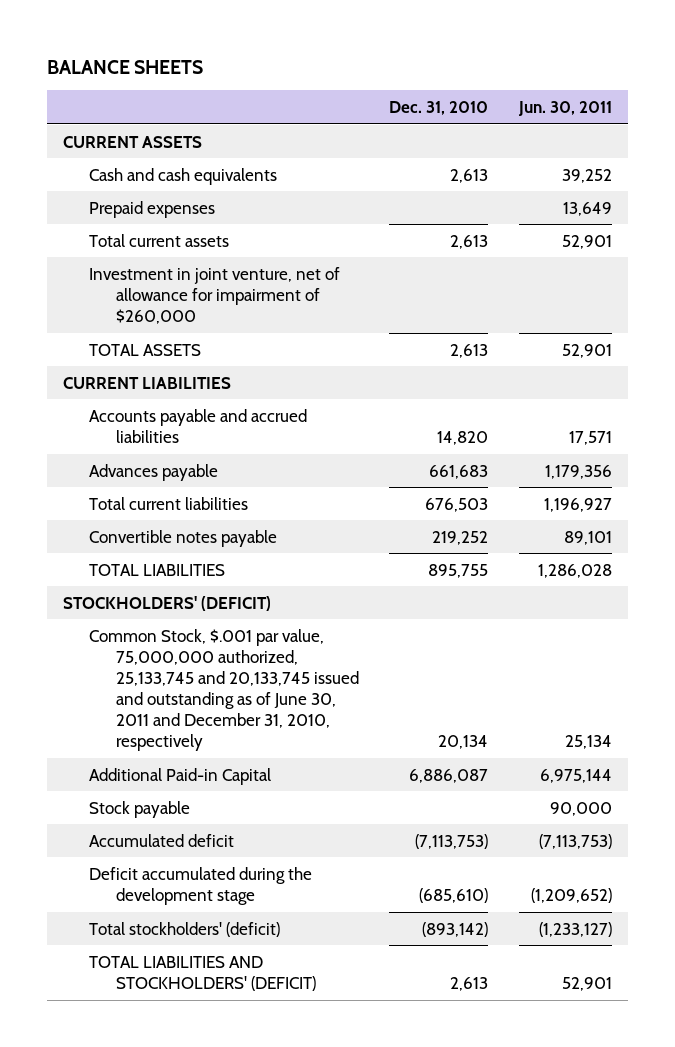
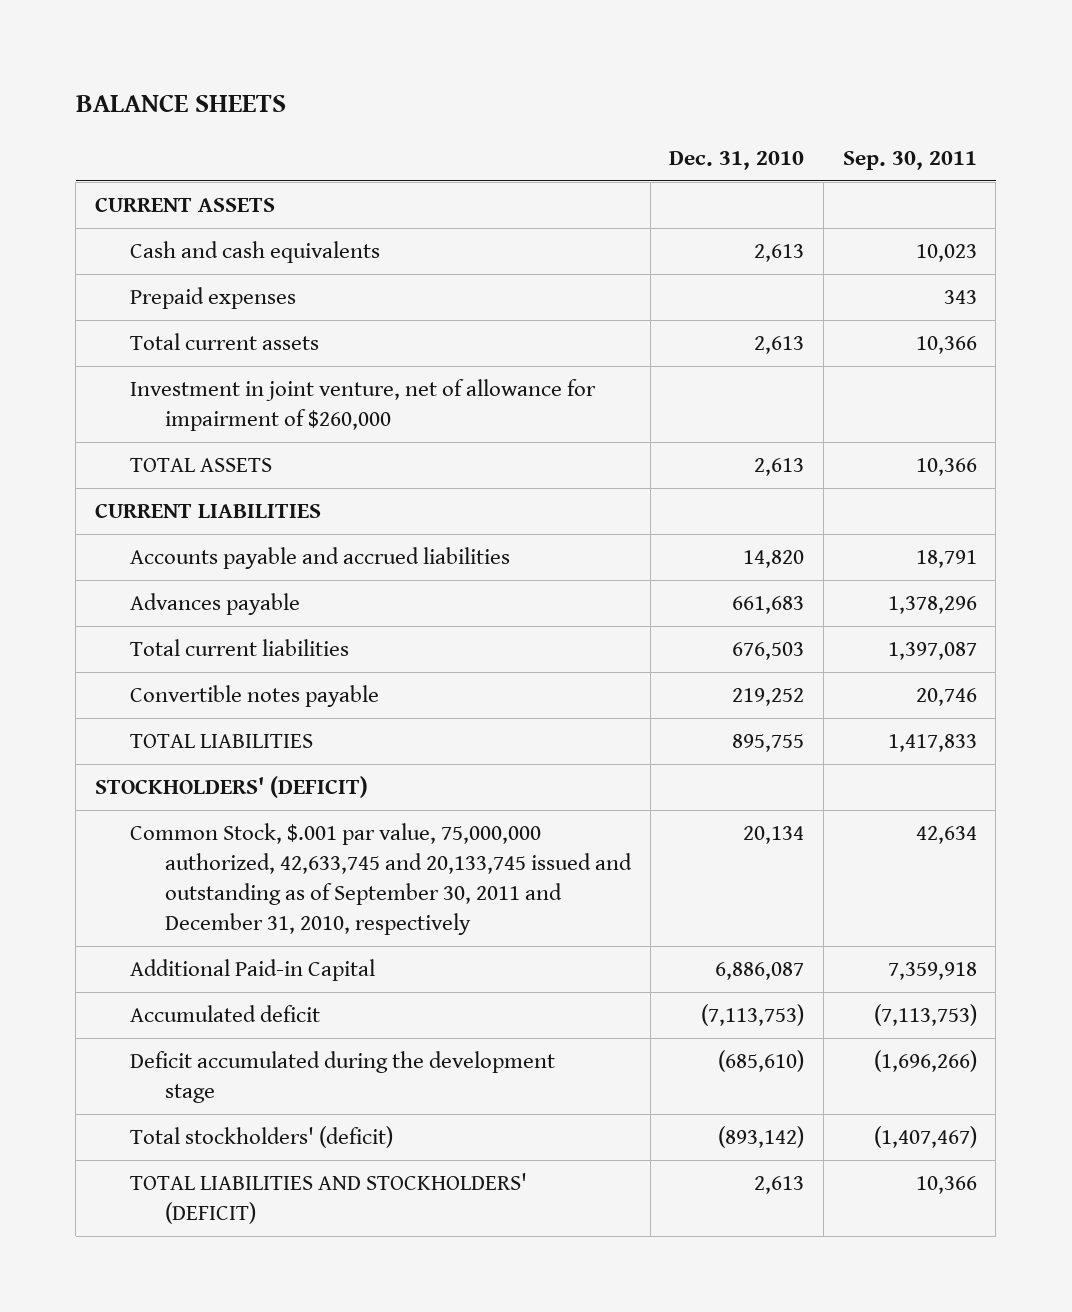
[518,100,613,116] Jun. 30, 2011 -> none
none -> [842,151,977,171] Sep. 30, 2011
[89,628,359,751] Common Stock, $.001 par value, 75,000,000 authorized, 25,133,745 and 20,133,745 issued and outstanding as of June 30, 2011 and December 31, 2010, respectively -> [129,823,632,936] Common Stock, $.001 par value, 75,000,000 authorized, 42,633,745 and 20,133,745 issued and outstanding as of September 30, 2011 and December 31, 2010, respectively
[89,800,191,818] Stock payable -> none

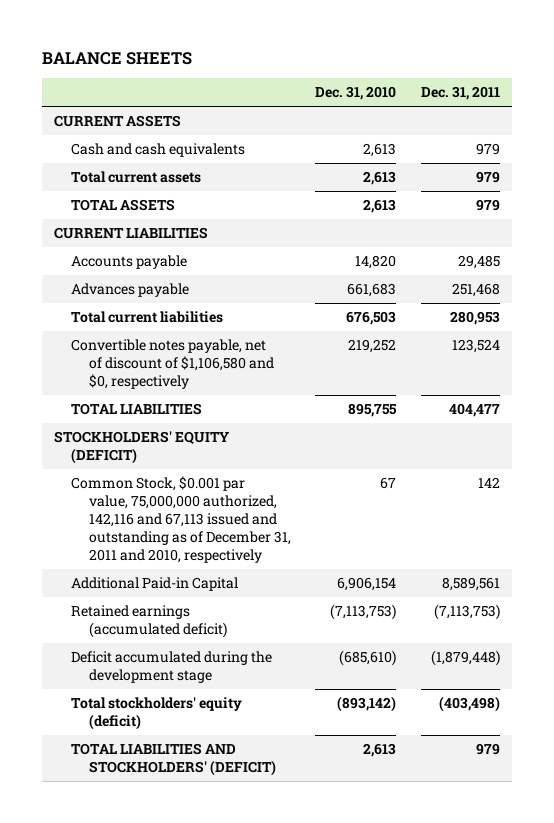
[842,151,977,171] Sep. 30, 2011 -> none
none -> [420,86,500,101] Dec. 31, 2011
[129,287,296,310] Prepaid expenses -> none
[129,379,596,432] Investment in joint venture, net of allowance for impairment of $260,000 -> none
[129,547,510,570] Accounts payable and accrued liabilities -> [71,255,188,270] Accounts payable
[129,685,379,708] Convertible notes payable -> [71,339,274,390] Convertible notes payable, net of discount of $1,106,580 and $0, respectively
[95,776,369,799] STOCKHOLDERS' (DEFICIT) -> [54,431,231,465] STOCKHOLDERS' EQUITY (DEFICIT)
[129,823,632,936] Common Stock, $.001 par value, 75,000,000 authorized, 42,633,745 and 20,133,745 issued and outstanding as of September 30, 2011 and December 31, 2010, respectively -> [71,476,291,564] Common Stock, $0.001 par value, 75,000,000 authorized, 142,116 and 67,113 issued and outstanding as of December 31, 2011 and 2010, respectively
[743,826,805,845] 20,134 -> [380,477,397,490] 67
[715,962,805,981] 6,886,087 -> [337,577,397,592] 6,906,154
[129,1005,320,1023] Accumulated deficit -> [71,605,227,639] Retained earnings (accumulated deficit)
[129,1126,393,1149] Total stockholders' (deficit) -> [71,697,243,731] Total stockholders' equity (deficit)

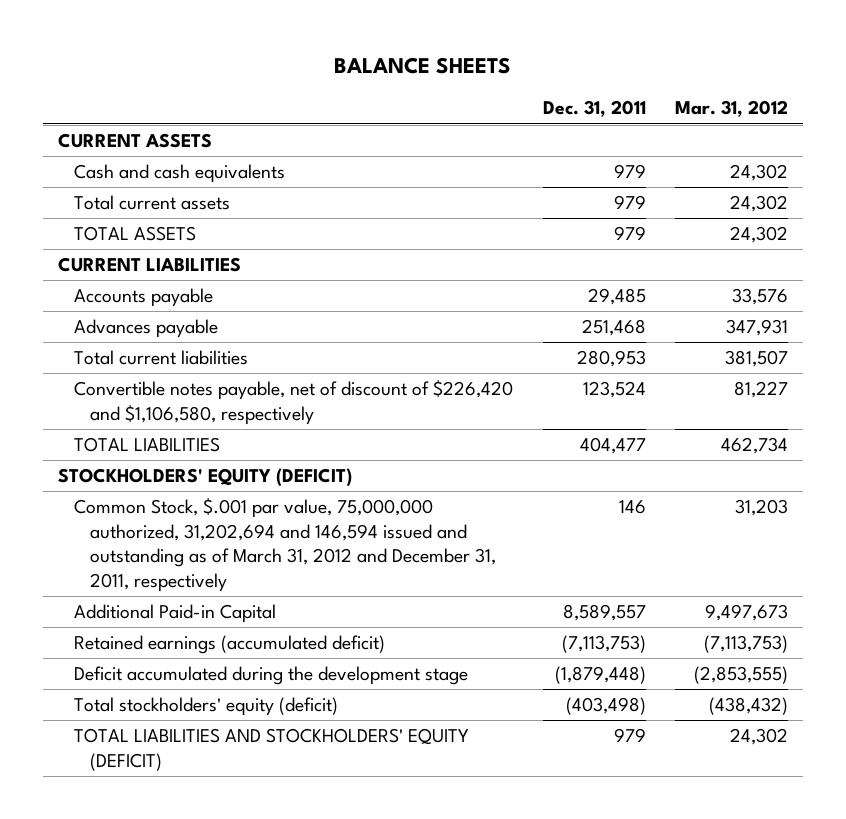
[315,86,397,101] Dec. 31, 2010 -> none
none -> [675,100,789,118] Mar. 31, 2012
[71,339,274,390] Convertible notes payable, net of discount of $1,106,580 and $0, respectively -> [73,379,513,425] Convertible notes payable, net of discount of $226,420 and $1,106,580, respectively
[71,476,291,564] Common Stock, $0.001 par value, 75,000,000 authorized, 142,116 and 67,113 issued and outstanding as of December 31, 2011 and 2010, respectively -> [73,497,497,592] Common Stock, $.001 par value, 75,000,000 authorized, 31,202,694 and 146,594 issued and outstanding as of March 31, 2012 and December 31, 2011, respectively
[477,477,500,489] 142 -> [618,499,646,514] 146
[441,577,500,592] 8,589,561 -> [562,603,646,621] 8,589,557
[71,743,276,777] TOTAL LIABILITIES AND STOCKHOLDERS' (DEFICIT) -> [73,727,469,771] TOTAL LIABILITIES AND STOCKHOLDERS' EQUITY (DEFICIT)

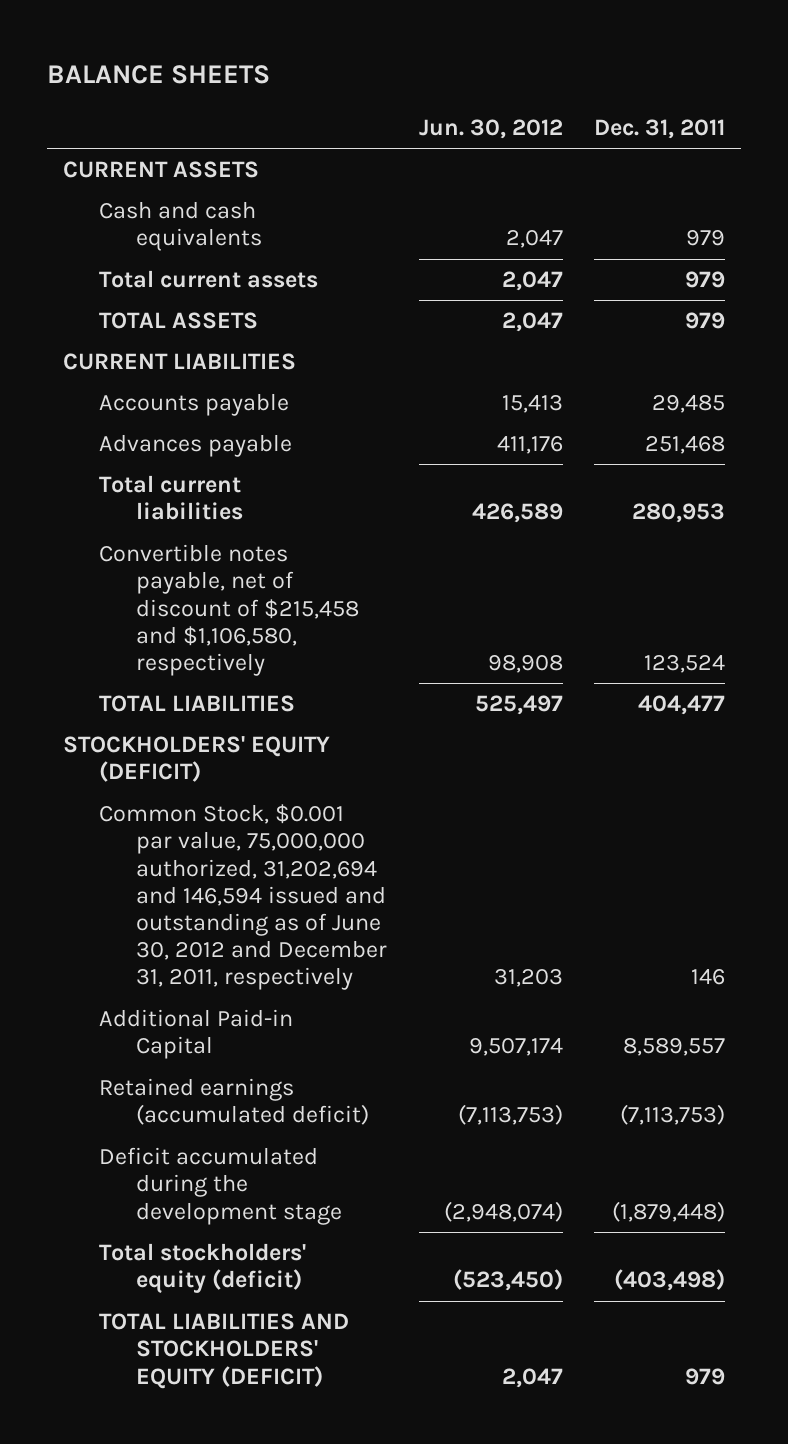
[675,100,789,118] Mar. 31, 2012 -> none
none -> [418,118,563,139] Jun. 30, 2012
[73,379,513,425] Convertible notes payable, net of discount of $226,420 and $1,106,580, respectively -> [99,544,360,676] Convertible notes payable, net of discount of $215,458 and $1,106,580, respectively
[73,497,497,592] Common Stock, $.001 par value, 75,000,000 authorized, 31,202,694 and 146,594 issued and outstanding as of March 31, 2012 and December 31, 2011, respectively -> [99,804,388,991] Common Stock, $0.001 par value, 75,000,000 authorized, 31,202,694 and 146,594 issued and outstanding as of June 30, 2012 and December 31, 2011, respectively

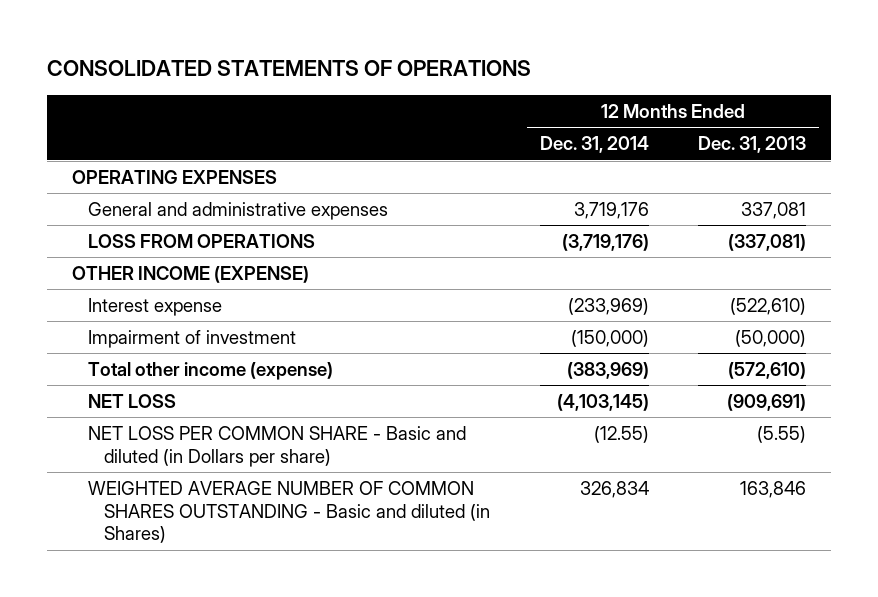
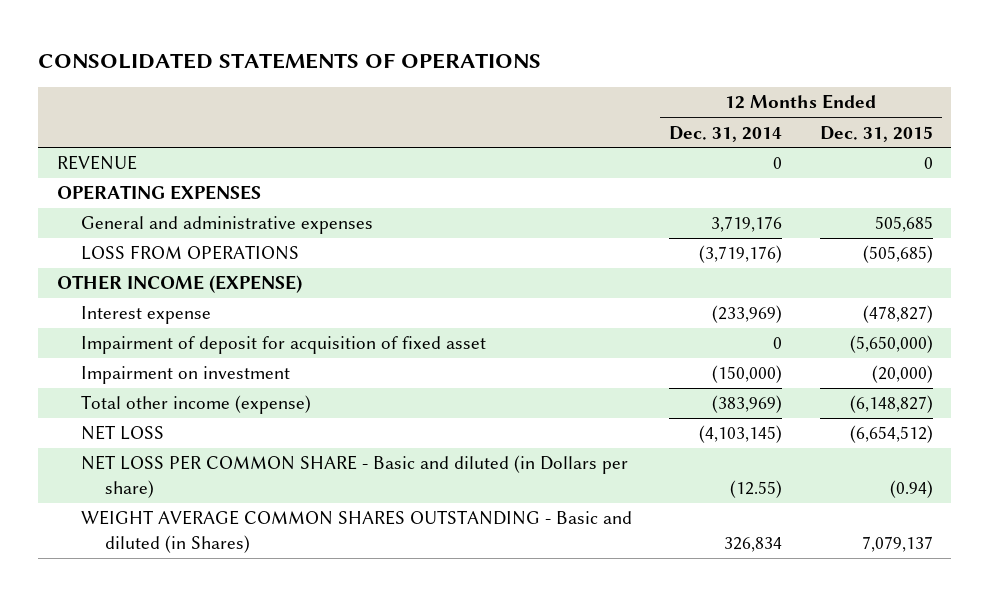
[698,136,807,154] Dec. 31, 2013 -> none
none -> [819,125,933,142] Dec. 31, 2015
none -> [56,155,137,171] REVENUE
none -> [80,336,486,355] Impairment of deposit for acquisition of fixed asset
[88,329,297,348] Impairment of investment -> [80,366,290,385] Impairment on investment
[88,480,490,544] WEIGHTED AVERAGE NUMBER OF COMMON SHARES OUTSTANDING - Basic and diluted (in Shares) -> [80,510,632,553] WEIGHT AVERAGE COMMON SHARES OUTSTANDING - Basic and diluted (in Shares)

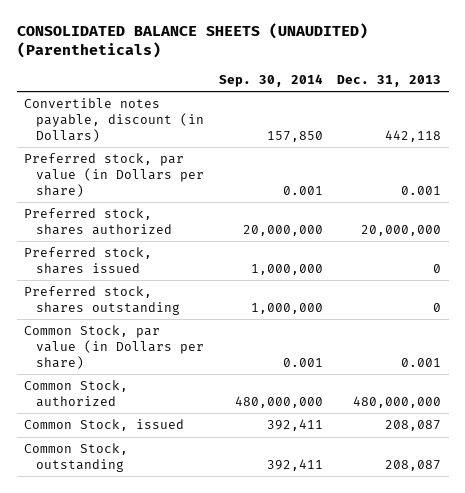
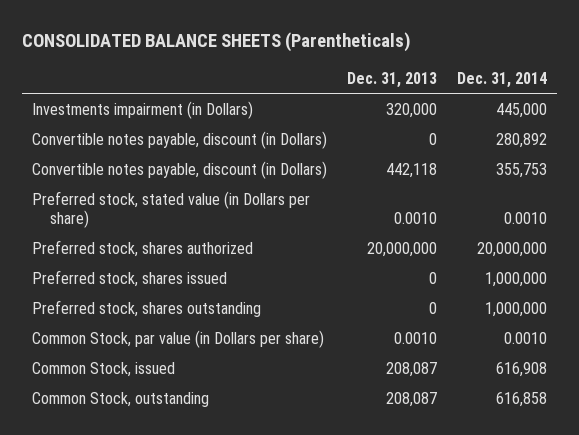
[16,22,368,59] CONSOLIDATED BALANCE SHEETS (UNAUDITED) (Parentheticals) -> [22,31,412,52] CONSOLIDATED BALANCE SHEETS (Parentheticals)
[218,73,323,87] Sep. 30, 2014 -> none
none -> [457,71,548,88] Dec. 31, 2014
none -> [32,100,254,119] Investments impairment (in Dollars)
none -> [32,130,328,149] Convertible notes payable, discount (in Dollars)
[23,153,205,197] Preferred stock, par value (in Dollars per share) -> [32,190,311,228] Preferred stock, stated value (in Dollars per share)
[401,185,442,195] 0.001 -> [394,211,438,224] 0.0010
[23,380,128,407] Common Stock, authorized -> none
[401,357,442,367] 0.001 -> [394,331,438,344] 0.0010

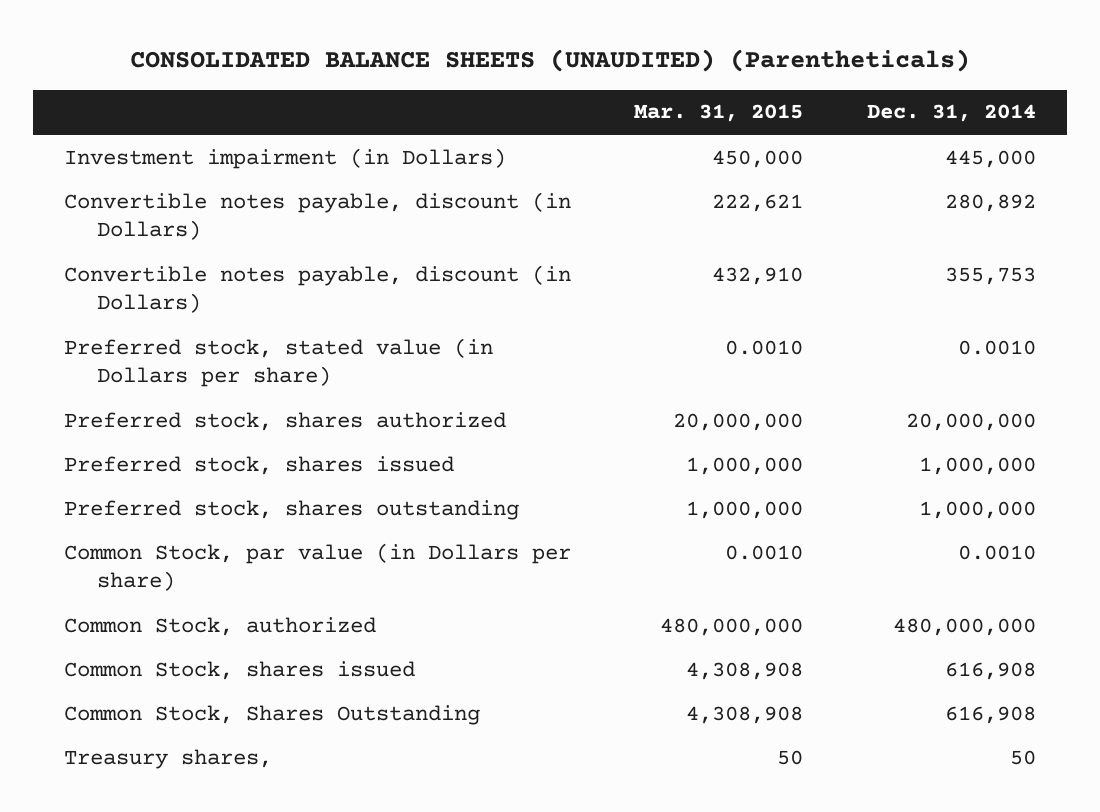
[22,31,412,52] CONSOLIDATED BALANCE SHEETS (Parentheticals) -> [129,49,970,73] CONSOLIDATED BALANCE SHEETS (UNAUDITED) (Parentheticals)
[347,71,438,88] Dec. 31, 2013 -> none
none -> [634,104,804,123] Mar. 31, 2015
[32,100,254,119] Investments impairment (in Dollars) -> [64,147,507,169] Investment impairment (in Dollars)
none -> [64,616,377,636] Common Stock, authorized
[32,361,176,377] Common Stock, issued -> [64,660,416,680] Common Stock, shares issued
[32,391,210,407] Common Stock, outstanding -> [64,704,481,725] Common Stock, Shares Outstanding
[496,391,548,407] 616,858 -> [944,705,1036,724] 616,908
none -> [64,748,273,769] Treasury shares,

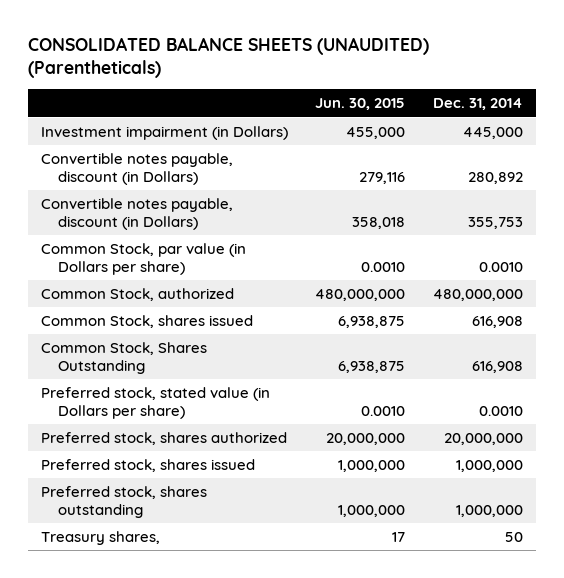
[634,104,804,123] Mar. 31, 2015 -> none
none -> [315,98,406,111] Jun. 30, 2015
[64,337,494,387] Preferred stock, stated value (in Dollars per share) -> [41,386,271,420] Preferred stock, stated value (in Dollars per share)
[64,411,507,431] Preferred stock, shares authorized -> [41,431,288,445] Preferred stock, shares authorized
[64,455,455,475] Preferred stock, shares issued -> [41,458,256,472] Preferred stock, shares issued
[64,499,520,520] Preferred stock, shares outstanding -> [41,485,208,519] Preferred stock, shares outstanding

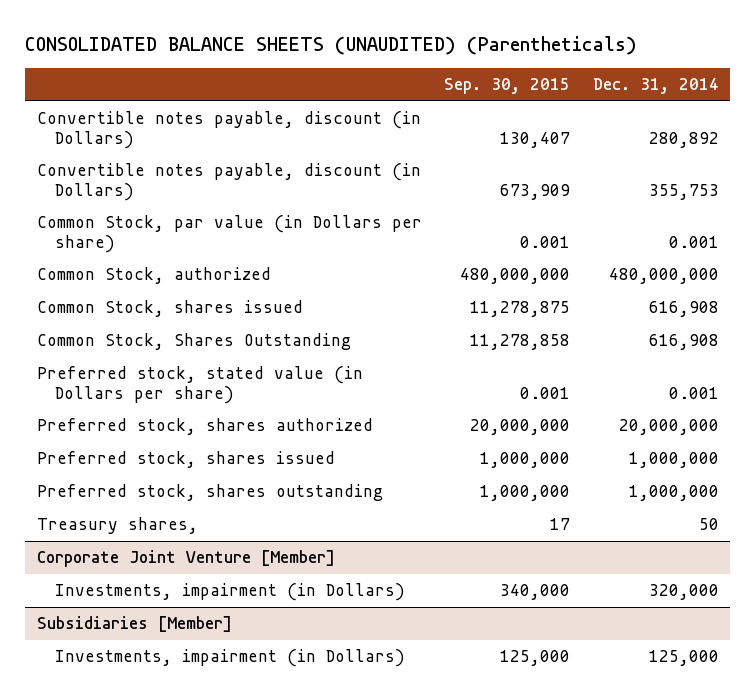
[315,98,406,111] Jun. 30, 2015 -> none
none -> [444,78,571,95] Sep. 30, 2015
[41,125,289,140] Investment impairment (in Dollars) -> none
[478,262,523,273] 0.0010 -> [669,235,720,248] 0.001
[478,406,523,417] 0.0010 -> [669,386,720,399] 0.001
none -> [36,550,335,568] Corporate Joint Venture [Member]
none -> [55,583,406,602] Investments, impairment (in Dollars)
none -> [36,616,232,633] Subsidiaries [Member]
none -> [55,649,406,668] Investments, impairment (in Dollars)

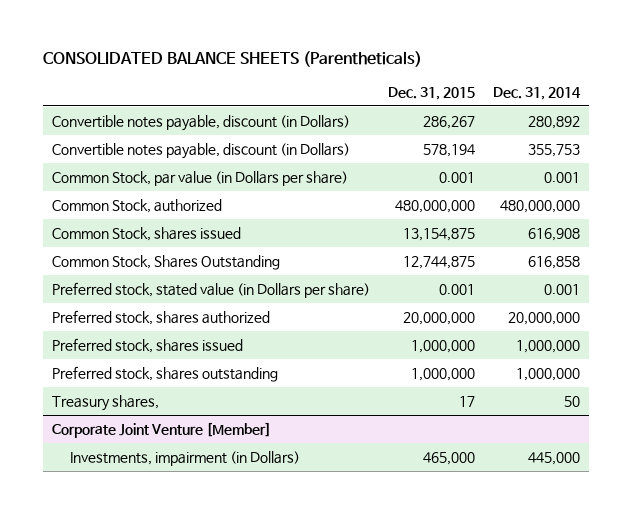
[25,36,638,56] CONSOLIDATED BALANCE SHEETS (UNAUDITED) (Parentheticals) -> [42,51,422,68] CONSOLIDATED BALANCE SHEETS (Parentheticals)
[444,78,571,95] Sep. 30, 2015 -> none
none -> [387,87,475,101] Dec. 31, 2015
[649,334,720,351] 616,908 -> [527,255,580,269] 616,858
[36,616,232,633] Subsidiaries [Member] -> none
[55,649,406,668] Investments, impairment (in Dollars) -> none
[649,584,720,601] 320,000 -> [527,451,580,465] 445,000

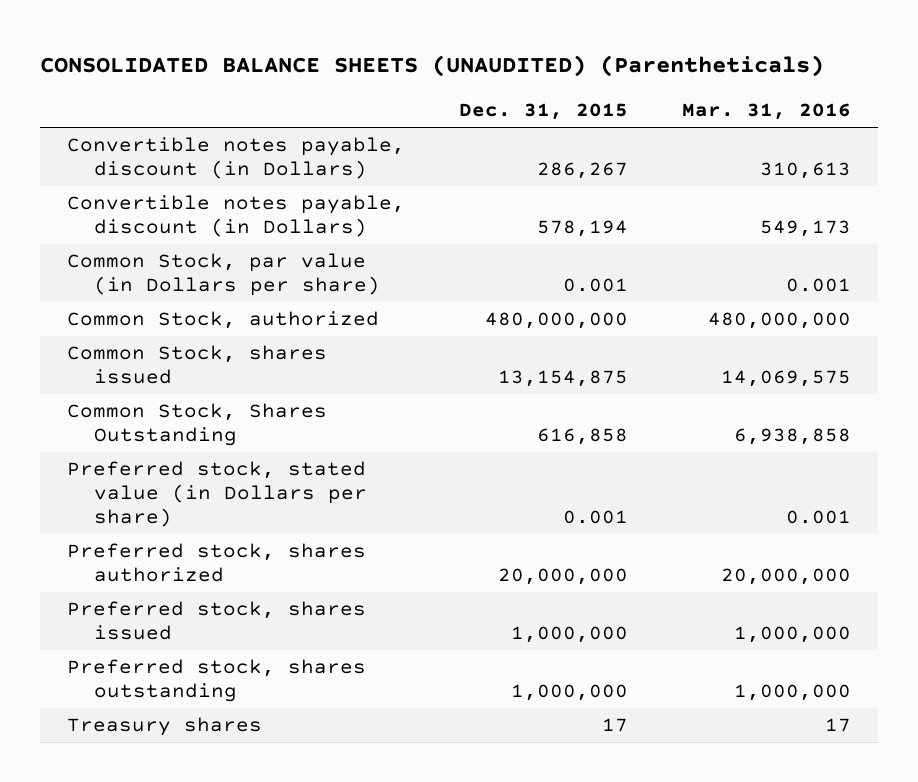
[42,51,422,68] CONSOLIDATED BALANCE SHEETS (Parentheticals) -> [40,55,825,78] CONSOLIDATED BALANCE SHEETS (UNAUDITED) (Parentheticals)
[492,87,581,101] Dec. 31, 2014 -> none
none -> [681,103,851,121] Mar. 31, 2016
[402,255,475,269] 12,744,875 -> [536,428,628,446] 616,858
[51,421,271,438] Corporate Joint Venture [Member] -> none
[70,450,301,466] Investments, impairment (in Dollars) -> none
[51,394,159,411] Treasury shares, -> [67,717,263,737] Treasury shares

